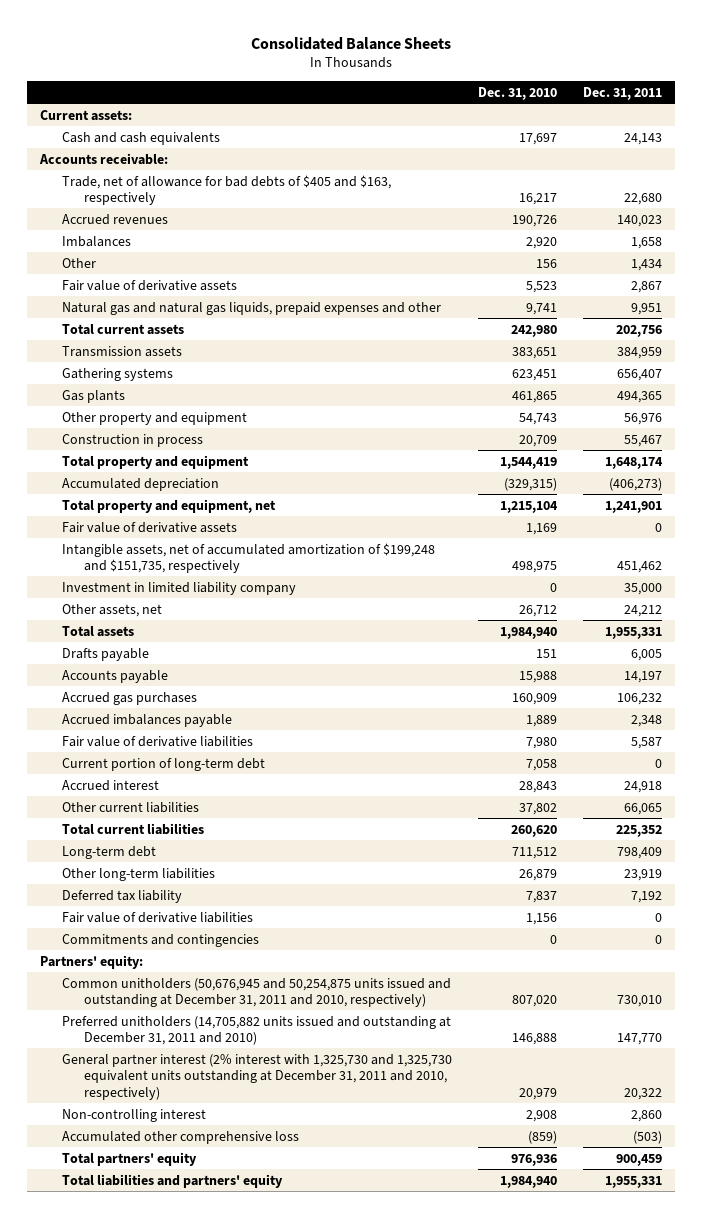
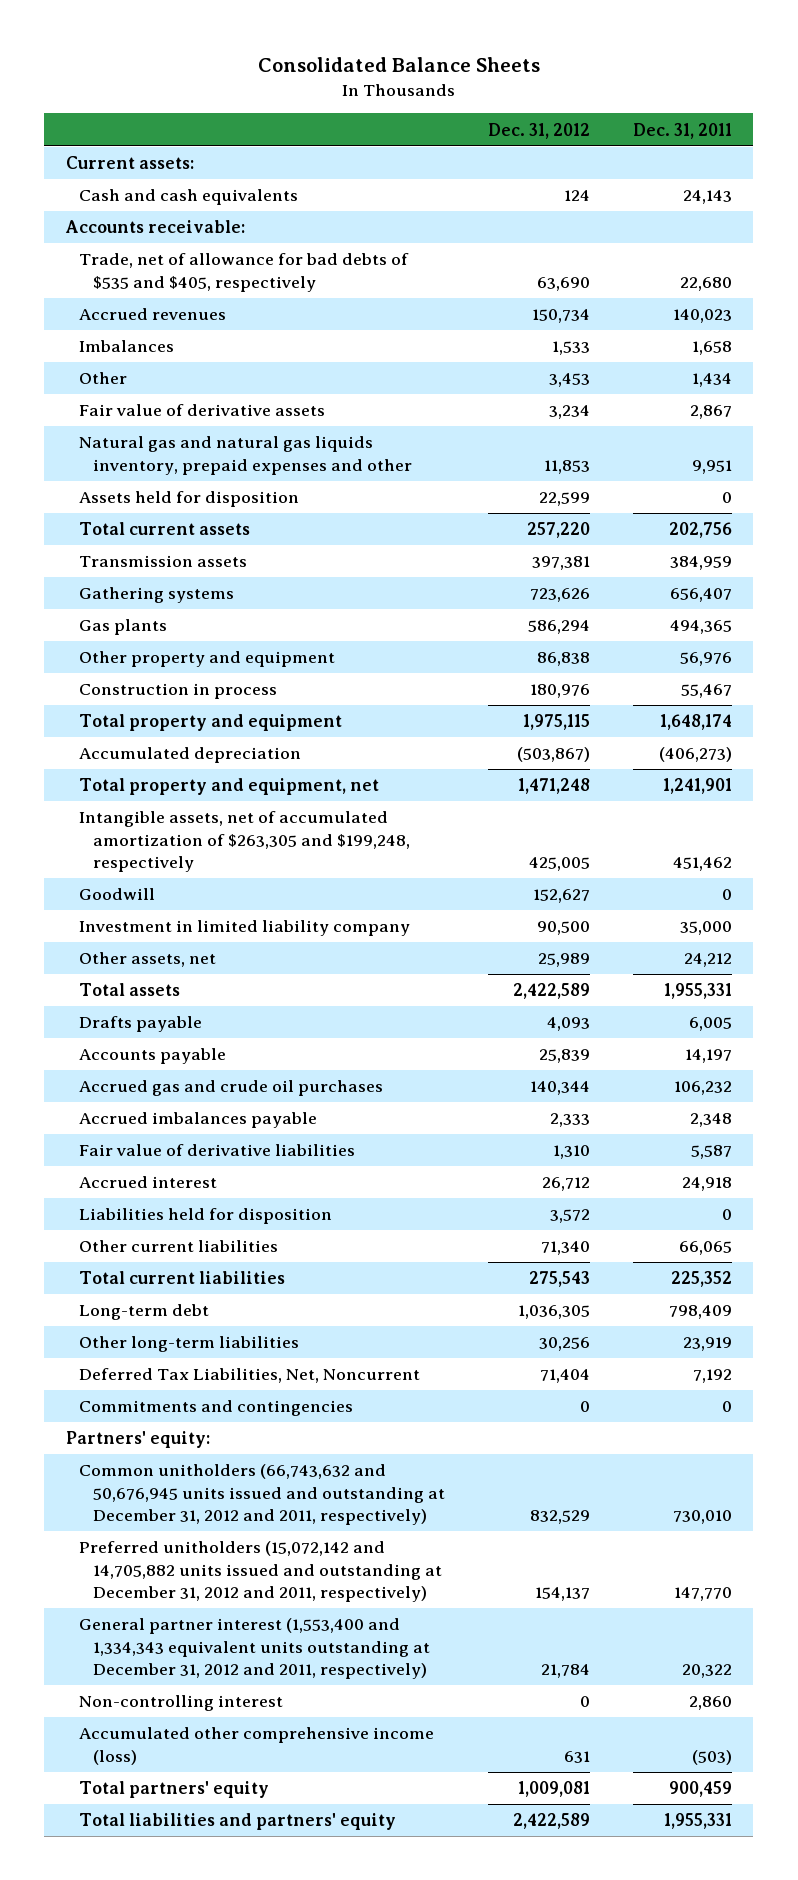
[478,86,558,100] Dec. 31, 2010 -> none
none -> [487,122,590,139] Dec. 31, 2012
[62,174,392,206] Trade, net of allowance for bad debts of $405 and $163, respectively -> [79,253,410,292] Trade, net of allowance for bad debts of $535 and $405, respectively
[62,301,442,315] Natural gas and natural gas liquids, prepaid expenses and other -> [79,436,412,475] Natural gas and natural gas liquids inventory, prepaid expenses and other
none -> [79,491,300,508] Assets held for disposition
[62,521,238,533] Fair value of derivative assets -> none
[62,542,436,574] Intangible assets, net of accumulated amortization of $199,248 and $151,735, respectively -> [79,811,410,873] Intangible assets, net of accumulated amortization of $263,305 and $199,248, respectively
none -> [79,888,156,901] Goodwill
[62,691,198,705] Accrued gas purchases -> [79,1080,384,1097] Accrued gas and crude oil purchases
[62,757,266,771] Current portion of long-term debt -> none
none -> [79,1208,333,1225] Liabilities held for disposition
[62,911,254,923] Fair value of derivative liabilities -> none
[62,889,183,903] Deferred tax liability -> [79,1368,421,1384] Deferred Tax Liabilities, Net, Noncurrent
[62,977,452,1008] Common unitholders (50,676,945 and 50,254,875 units issued and outstanding at December 31, 2011 and 2010, respectively) -> [79,1464,445,1526] Common unitholders (66,743,632 and 50,676,945 units issued and outstanding at December 31, 2012 and 2011, respectively)
[62,1015,452,1046] Preferred unitholders (14,705,882 units issued and outstanding at December 31, 2011 and 2010) -> [79,1541,442,1603] Preferred unitholders (15,072,142 and 14,705,882 units issued and outstanding at December 31, 2012 and 2011, respectively)
[62,1053,453,1100] General partner interest (2% interest with 1,325,730 and 1,325,730 equivalent units outstanding at December 31, 2011 and 2010, respectively) -> [79,1618,430,1680] General partner interest (1,553,400 and 1,334,343 equivalent units outstanding at December 31, 2012 and 2011, respectively)
[62,1130,300,1144] Accumulated other comprehensive loss -> [79,1727,435,1765] Accumulated other comprehensive income (loss)

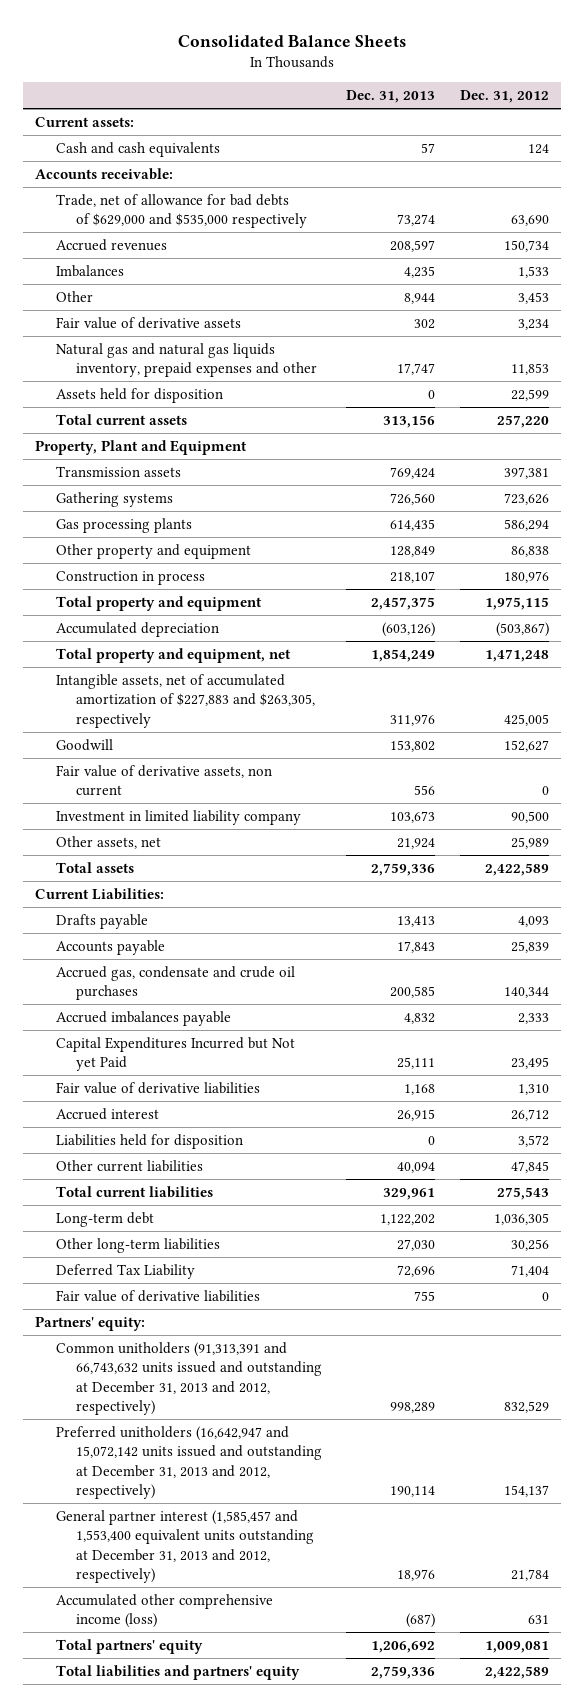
[632,122,732,139] Dec. 31, 2011 -> none
none -> [346,90,436,104] Dec. 31, 2013
[79,253,410,292] Trade, net of allowance for bad debts of $535 and $405, respectively -> [55,193,307,229] Trade, net of allowance for bad debts of $629,000 and $535,000 respectively
none -> [35,439,248,455] Property, Plant and Equipment
[79,619,168,636] Gas plants -> [55,517,192,533] Gas processing plants
[79,811,410,873] Intangible assets, net of accumulated amortization of $263,305 and $199,248, respectively -> [55,673,315,728] Intangible assets, net of accumulated amortization of $227,883 and $263,305, respectively
none -> [55,764,272,797] Fair value of derivative assets, non current
none -> [35,887,165,900] Current Liabilities:
[79,1080,384,1097] Accrued gas and crude oil purchases -> [55,965,295,1001] Accrued gas, condensate and crude oil purchases
none -> [55,1036,295,1072] Capital Expenditures Incurred but Not yet Paid
[540,1241,590,1256] 71,340 -> [510,1160,549,1173] 47,845
[79,1400,354,1417] Commitments and contingencies -> none
[79,1368,421,1384] Deferred Tax Liabilities, Net, Noncurrent -> [55,1263,195,1279] Deferred Tax Liability
none -> [55,1289,260,1302] Fair value of derivative liabilities
[79,1695,284,1712] Non-controlling interest -> none
[79,1464,445,1526] Common unitholders (66,743,632 and 50,676,945 units issued and outstanding at December 31, 2012 and 2011, respectively) -> [55,1341,322,1416] Common unitholders (91,313,391 and 66,743,632 units issued and outstanding at December 31, 2013 and 2012, respectively)
[79,1541,442,1603] Preferred unitholders (15,072,142 and 14,705,882 units issued and outstanding at December 31, 2012 and 2011, respectively) -> [55,1425,322,1500] Preferred unitholders (16,642,947 and 15,072,142 units issued and outstanding at December 31, 2013 and 2012, respectively)
[79,1618,430,1680] General partner interest (1,553,400 and 1,334,343 equivalent units outstanding at December 31, 2012 and 2011, respectively) -> [55,1509,314,1584] General partner interest (1,585,457 and 1,553,400 equivalent units outstanding at December 31, 2013 and 2012, respectively)

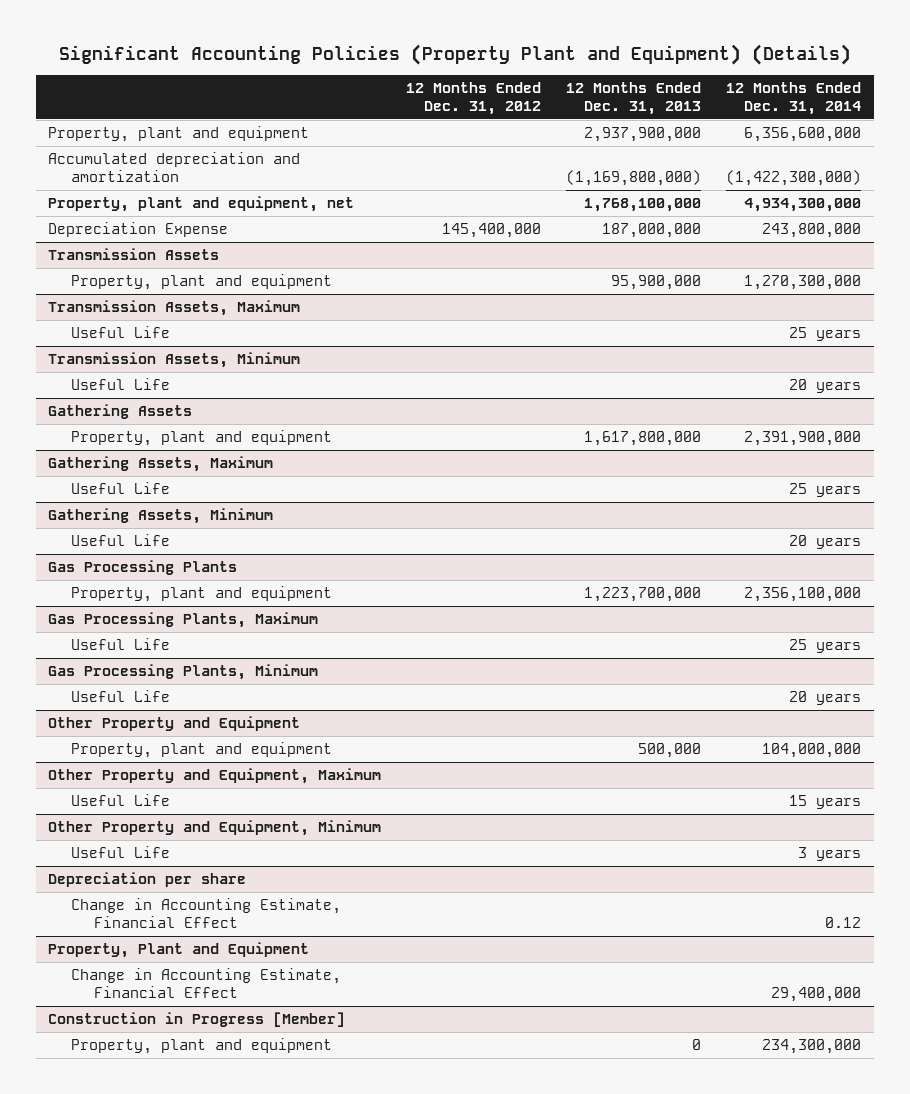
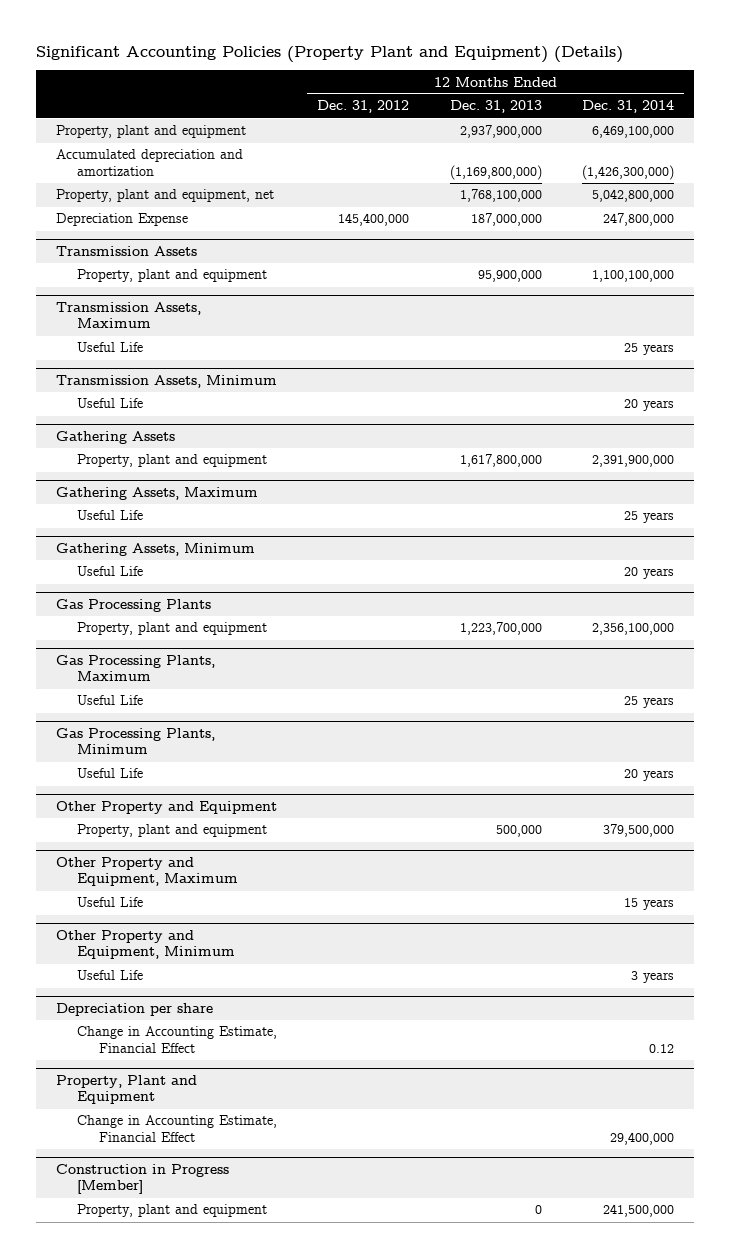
[744,127,862,143] 6,356,600,000 -> [591,125,674,139] 6,469,100,000
[726,170,862,187] (1,422,300,000) -> [581,165,674,181] (1,426,300,000)
[744,198,862,213] 4,934,300,000 -> [591,189,674,203] 5,042,800,000
[762,223,862,239] 243,800,000 -> [602,213,674,227] 247,800,000
[744,275,862,291] 1,270,300,000 -> [591,270,674,283] 1,100,100,000
[762,743,862,759] 104,000,000 -> [602,824,674,838] 379,500,000
[762,1039,862,1055] 234,300,000 -> [602,1204,674,1218] 241,500,000

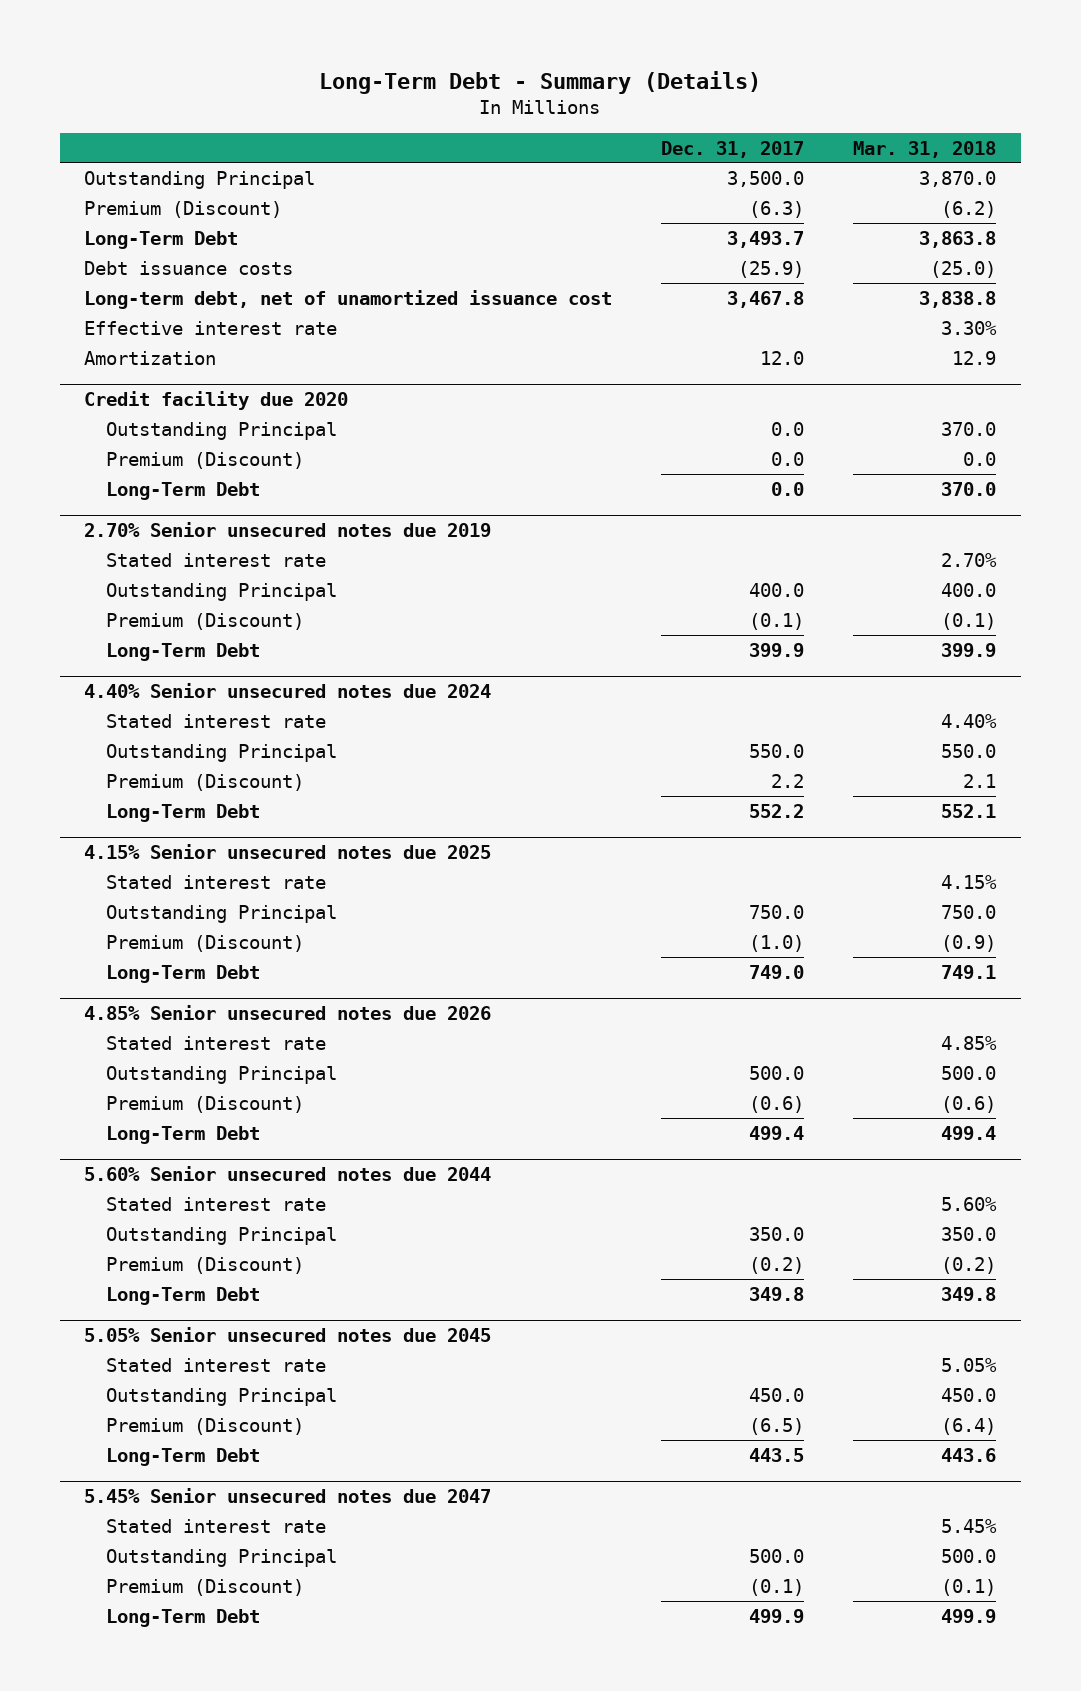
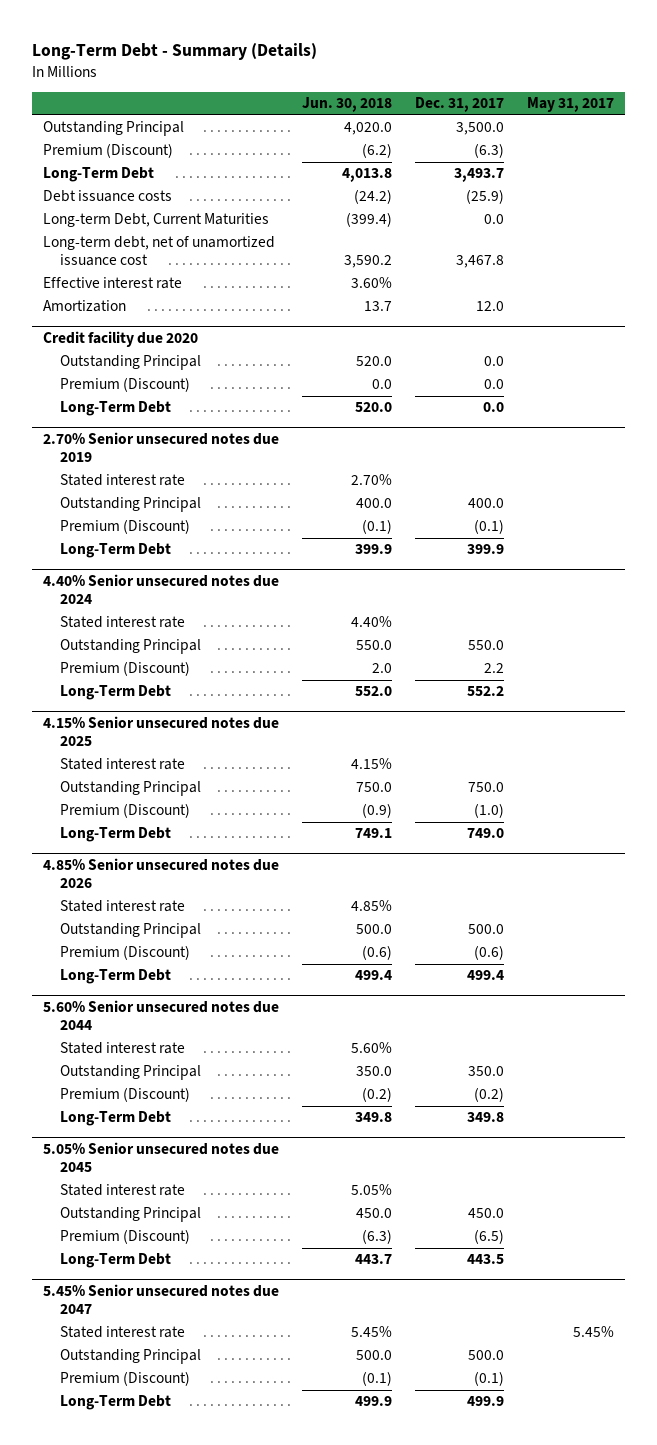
[853,140,997,158] Mar. 31, 2018 -> none
none -> [301,97,392,113] Jun. 30, 2018
none -> [526,97,614,113] May 31, 2017
none -> [43,213,270,228] Long-term Debt, Current Maturities

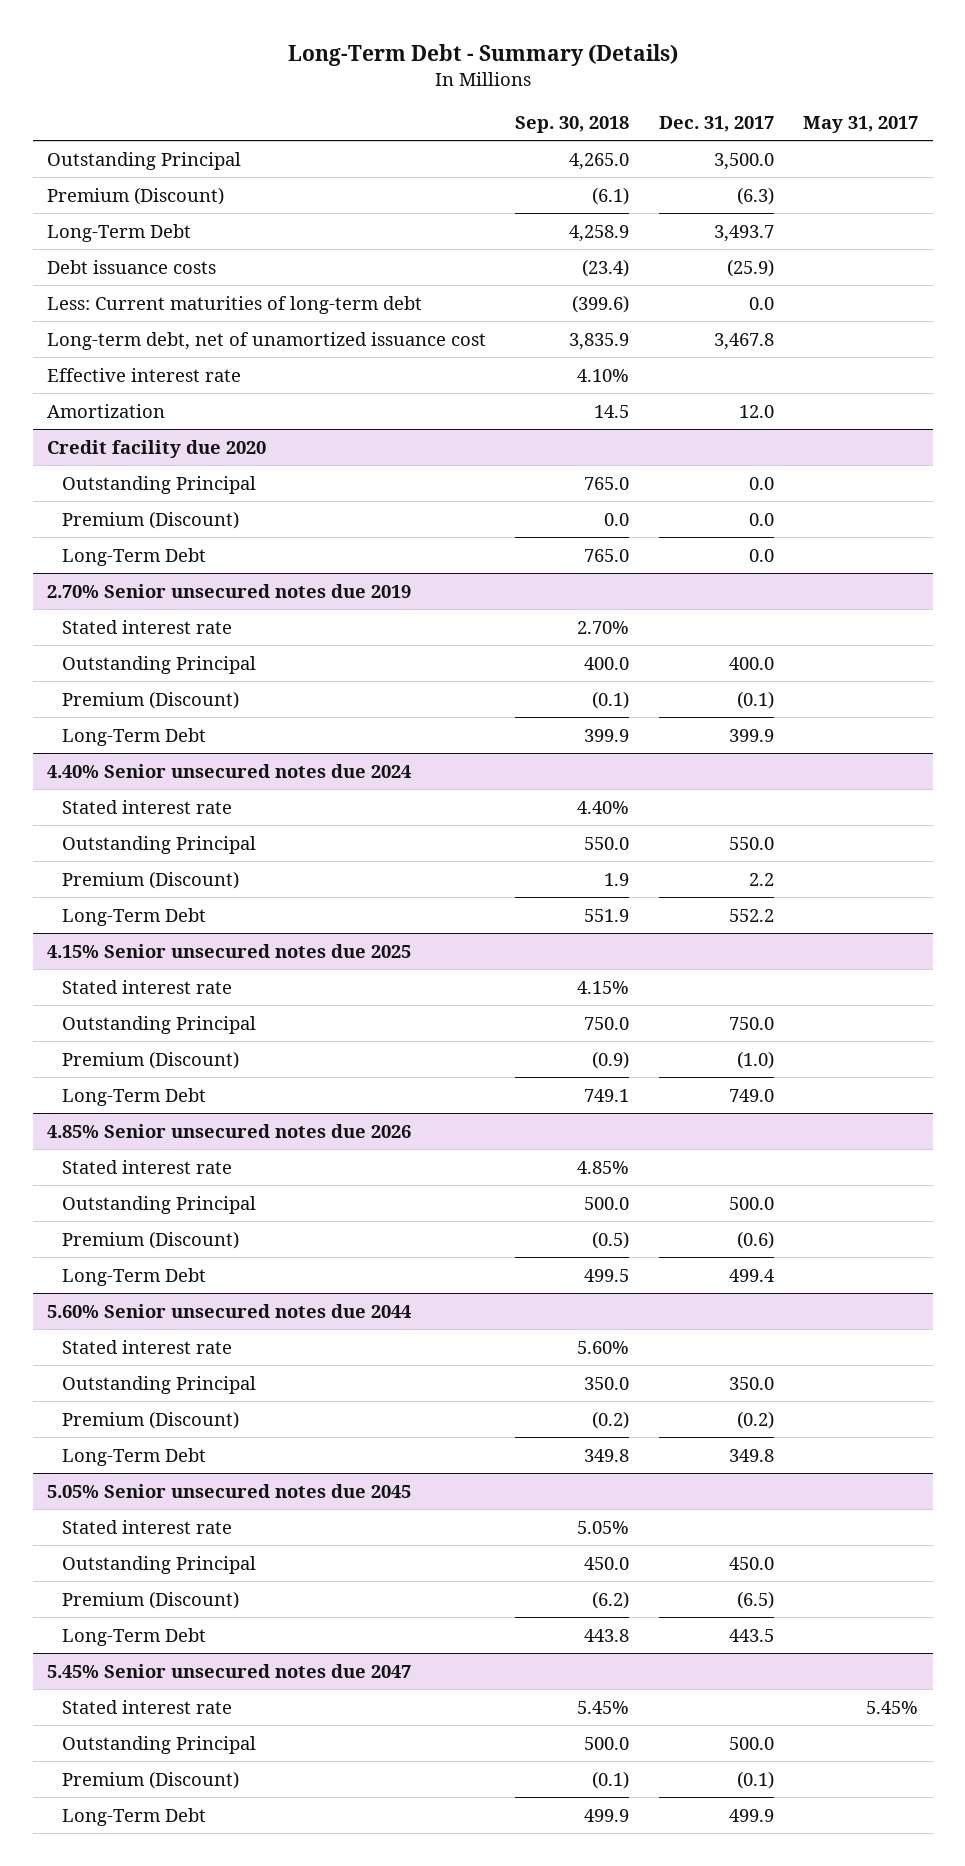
[301,97,392,113] Jun. 30, 2018 -> none
none -> [515,115,630,133] Sep. 30, 2018
[43,213,270,228] Long-term Debt, Current Maturities -> [47,295,423,314] Less: Current maturities of long-term debt

